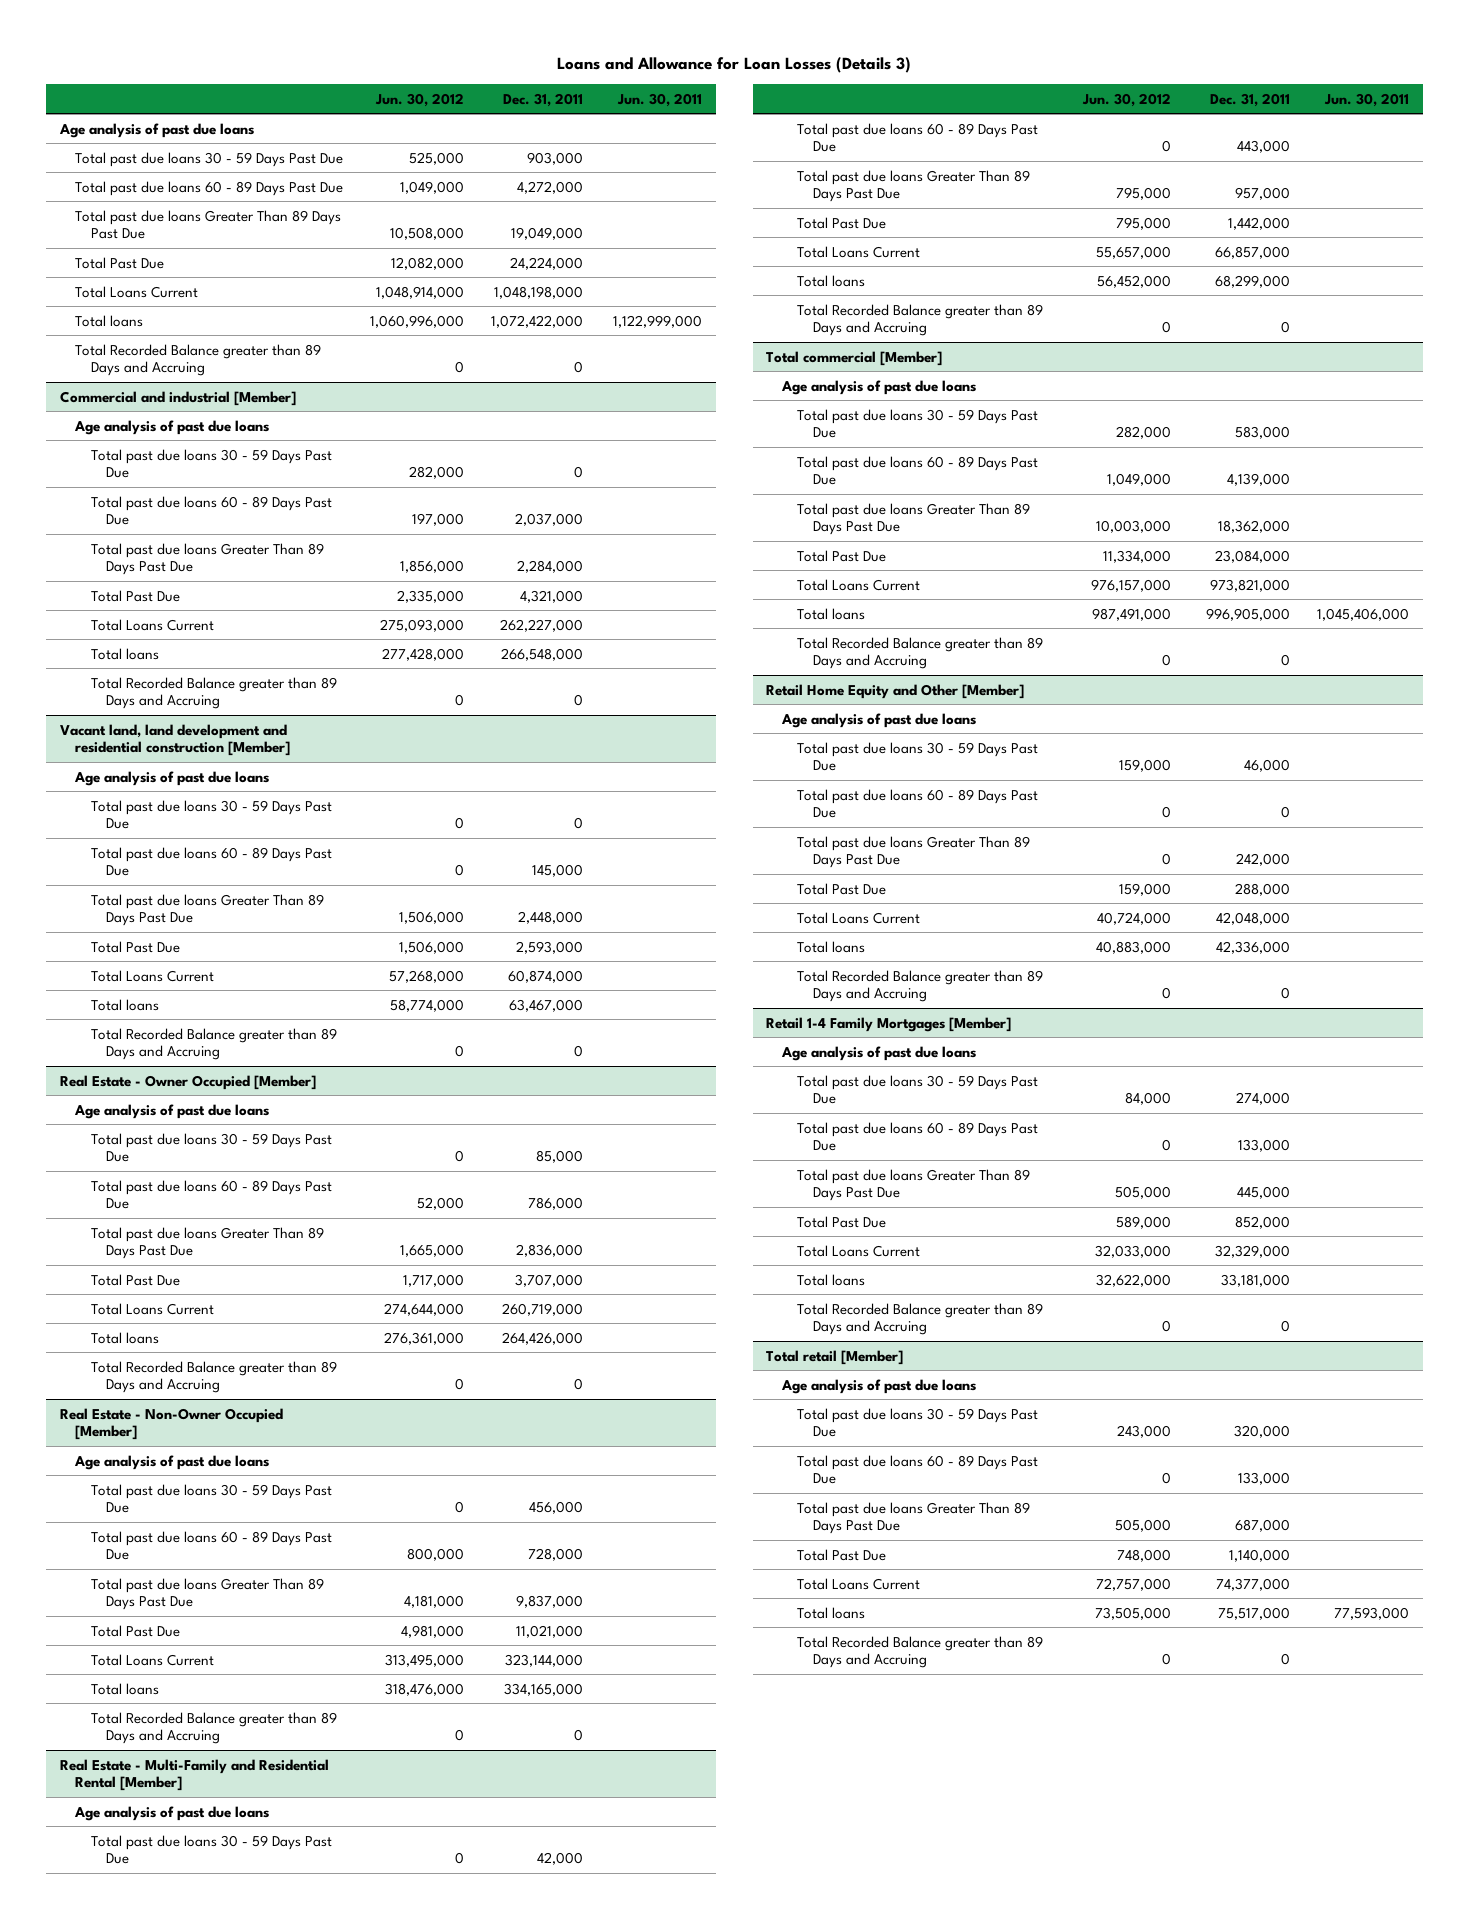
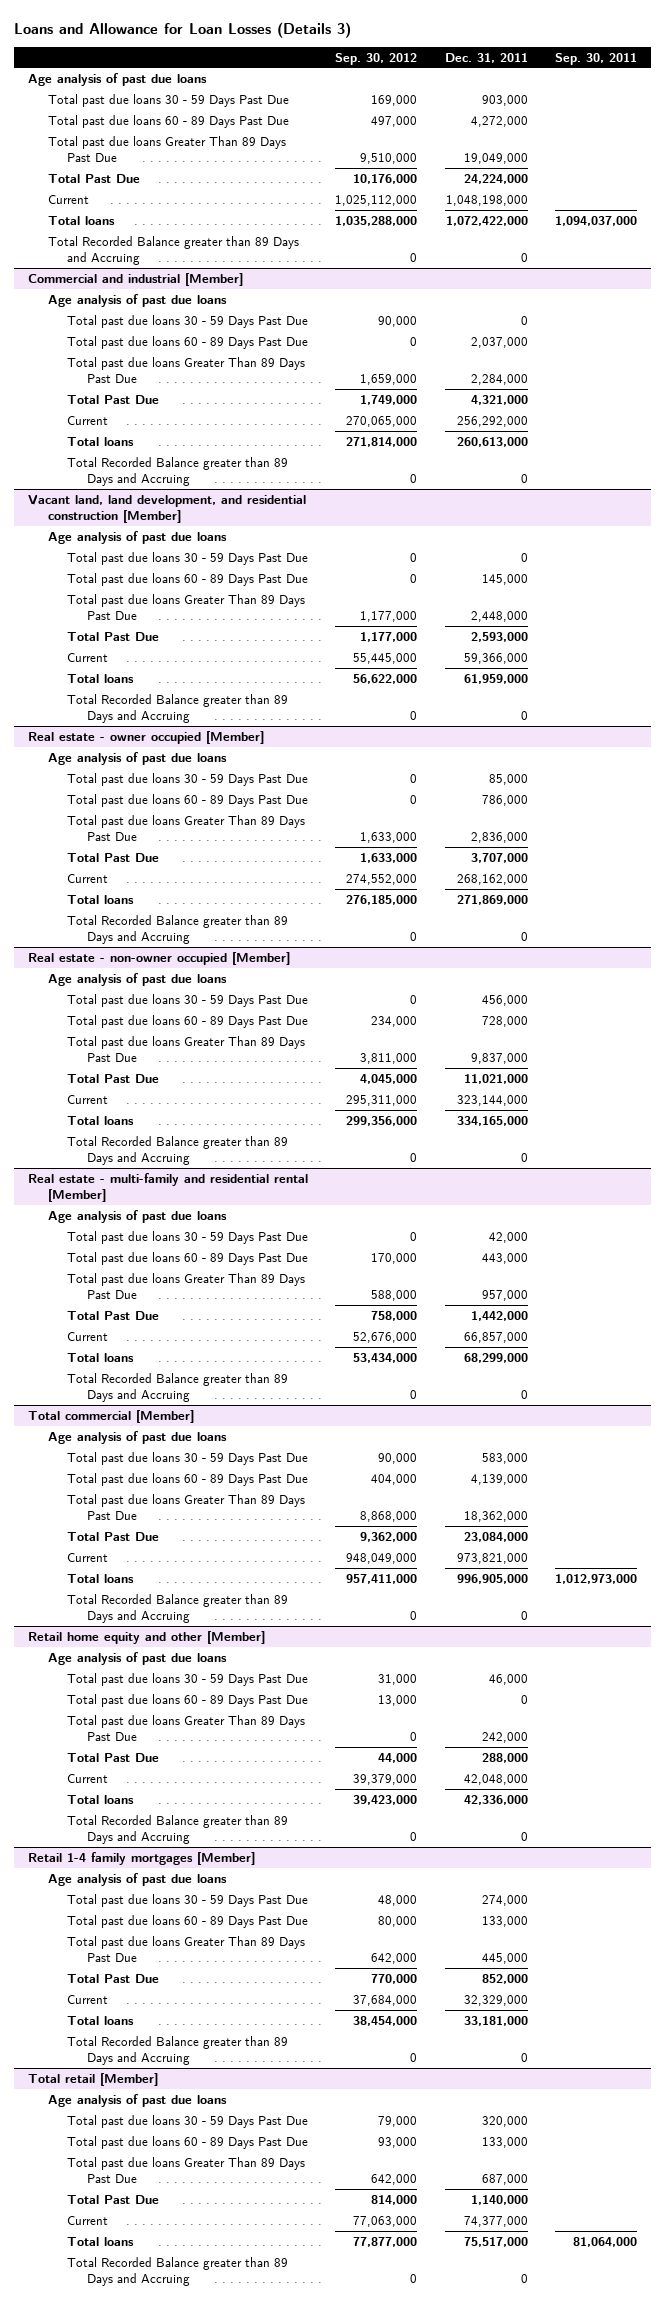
[375,92,465,107] Jun. 30, 2012 -> none
[617,92,703,107] Jun. 30, 2011 -> none
none -> [335,52,418,65] Sep. 30, 2012
none -> [554,52,637,65] Sep. 30, 2011
[75,285,199,298] Total Loans Current -> [47,194,89,204] Current
[90,618,214,631] Total Loans Current -> [67,415,109,425] Current
[500,618,584,632] 262,227,000 -> [456,415,528,427] 256,292,000
[501,647,584,661] 266,548,000 -> [456,436,528,447] 260,613,000
[59,723,291,757] Vacant land, land development and residential construction [Member] -> [27,494,306,523] Vacant land, land development, and residential construction [Member]
[90,969,214,982] Total Loans Current -> [67,652,109,662] Current
[508,969,584,983] 60,874,000 -> [463,652,528,664] 59,366,000
[509,998,584,1012] 63,467,000 -> [463,673,528,684] 61,959,000
[59,1074,316,1090] Real Estate - Owner Occupied [Member] -> [27,730,264,744] Real estate - owner occupied [Member]
[90,1302,214,1315] Total Loans Current -> [67,873,109,883] Current
[502,1302,584,1316] 260,719,000 -> [456,873,528,885] 268,162,000
[502,1331,584,1345] 264,426,000 -> [456,894,528,905] 271,869,000
[59,1407,283,1441] Real Estate - Non-Owner Occupied [Member] -> [27,951,290,965] Real estate - non-owner occupied [Member]
[90,1653,214,1666] Total Loans Current -> [67,1094,109,1104] Current
[59,1758,329,1792] Real Estate - Multi-Family and Residential Rental [Member] -> [27,1172,308,1202] Real estate - multi-family and residential rental [Member]
[797,245,921,258] Total Loans Current -> [67,1331,109,1341] Current
[797,578,921,591] Total Loans Current -> [67,1552,109,1562] Current
[766,683,1025,699] Retail Home Equity and Other [Member] -> [27,1630,265,1644] Retail home equity and other [Member]
[797,911,921,924] Total Loans Current -> [67,1773,109,1783] Current
[766,1016,1012,1032] Retail 1-4 Family Mortgages [Member] -> [27,1851,255,1865] Retail 1-4 family mortgages [Member]
[797,1244,921,1257] Total Loans Current -> [67,1994,109,2004] Current
[797,1577,921,1590] Total Loans Current -> [67,2215,109,2225] Current

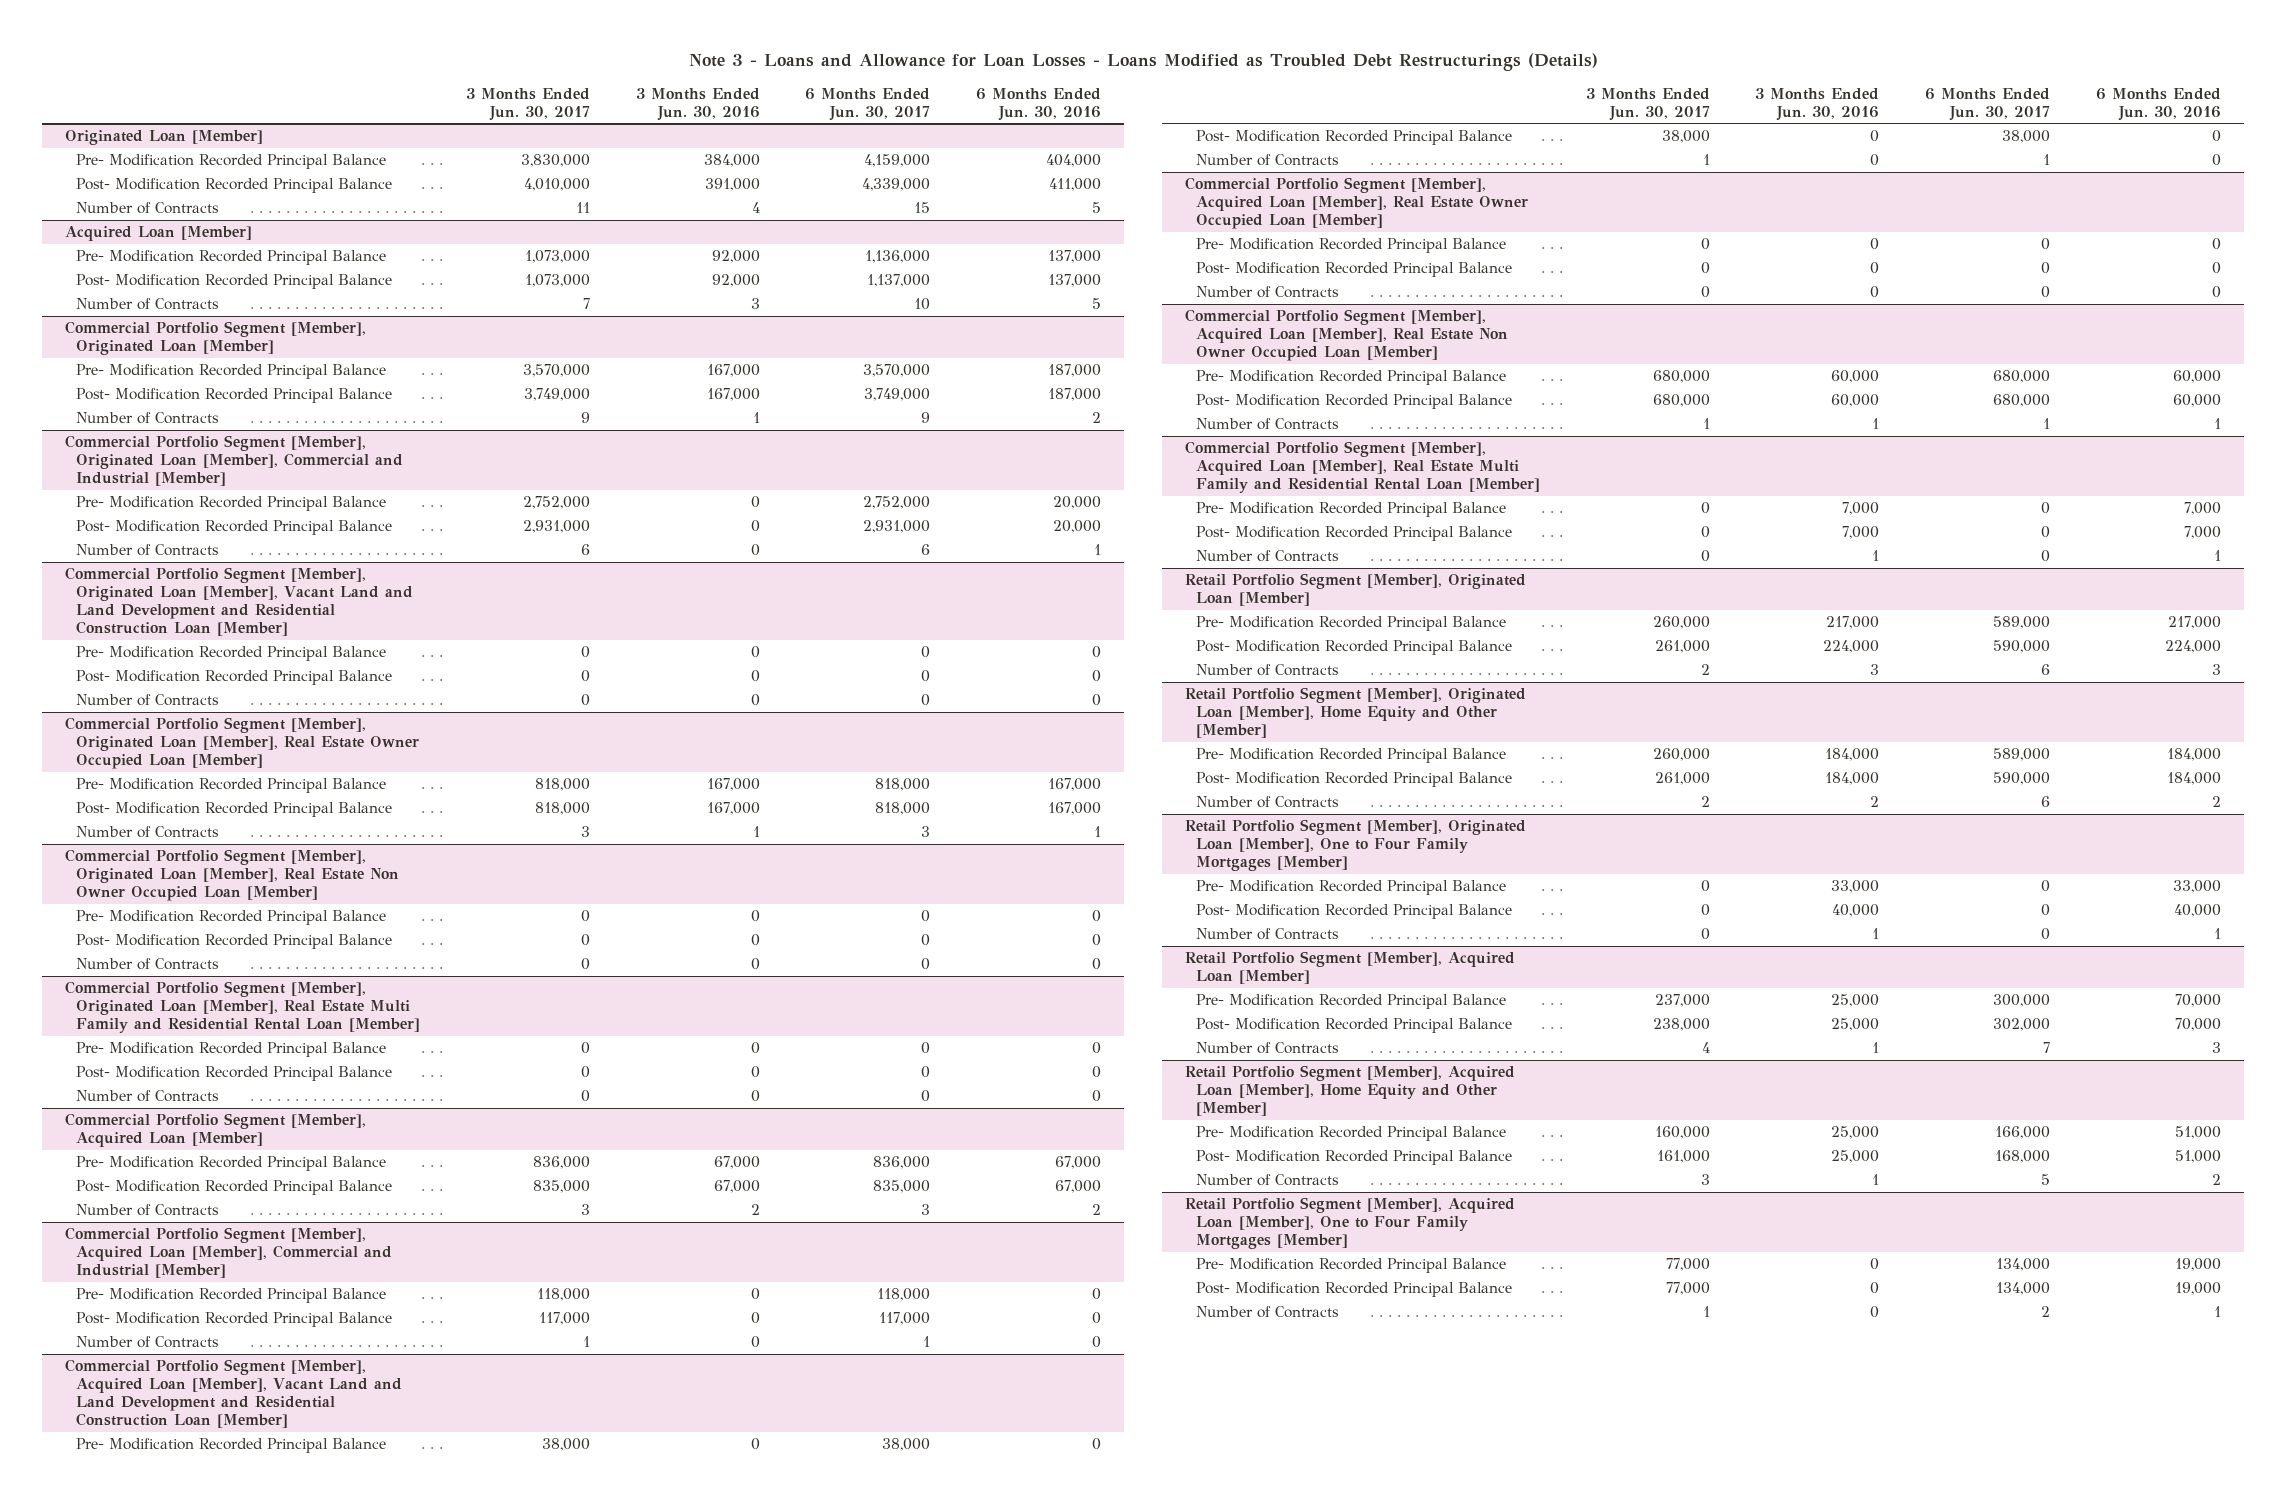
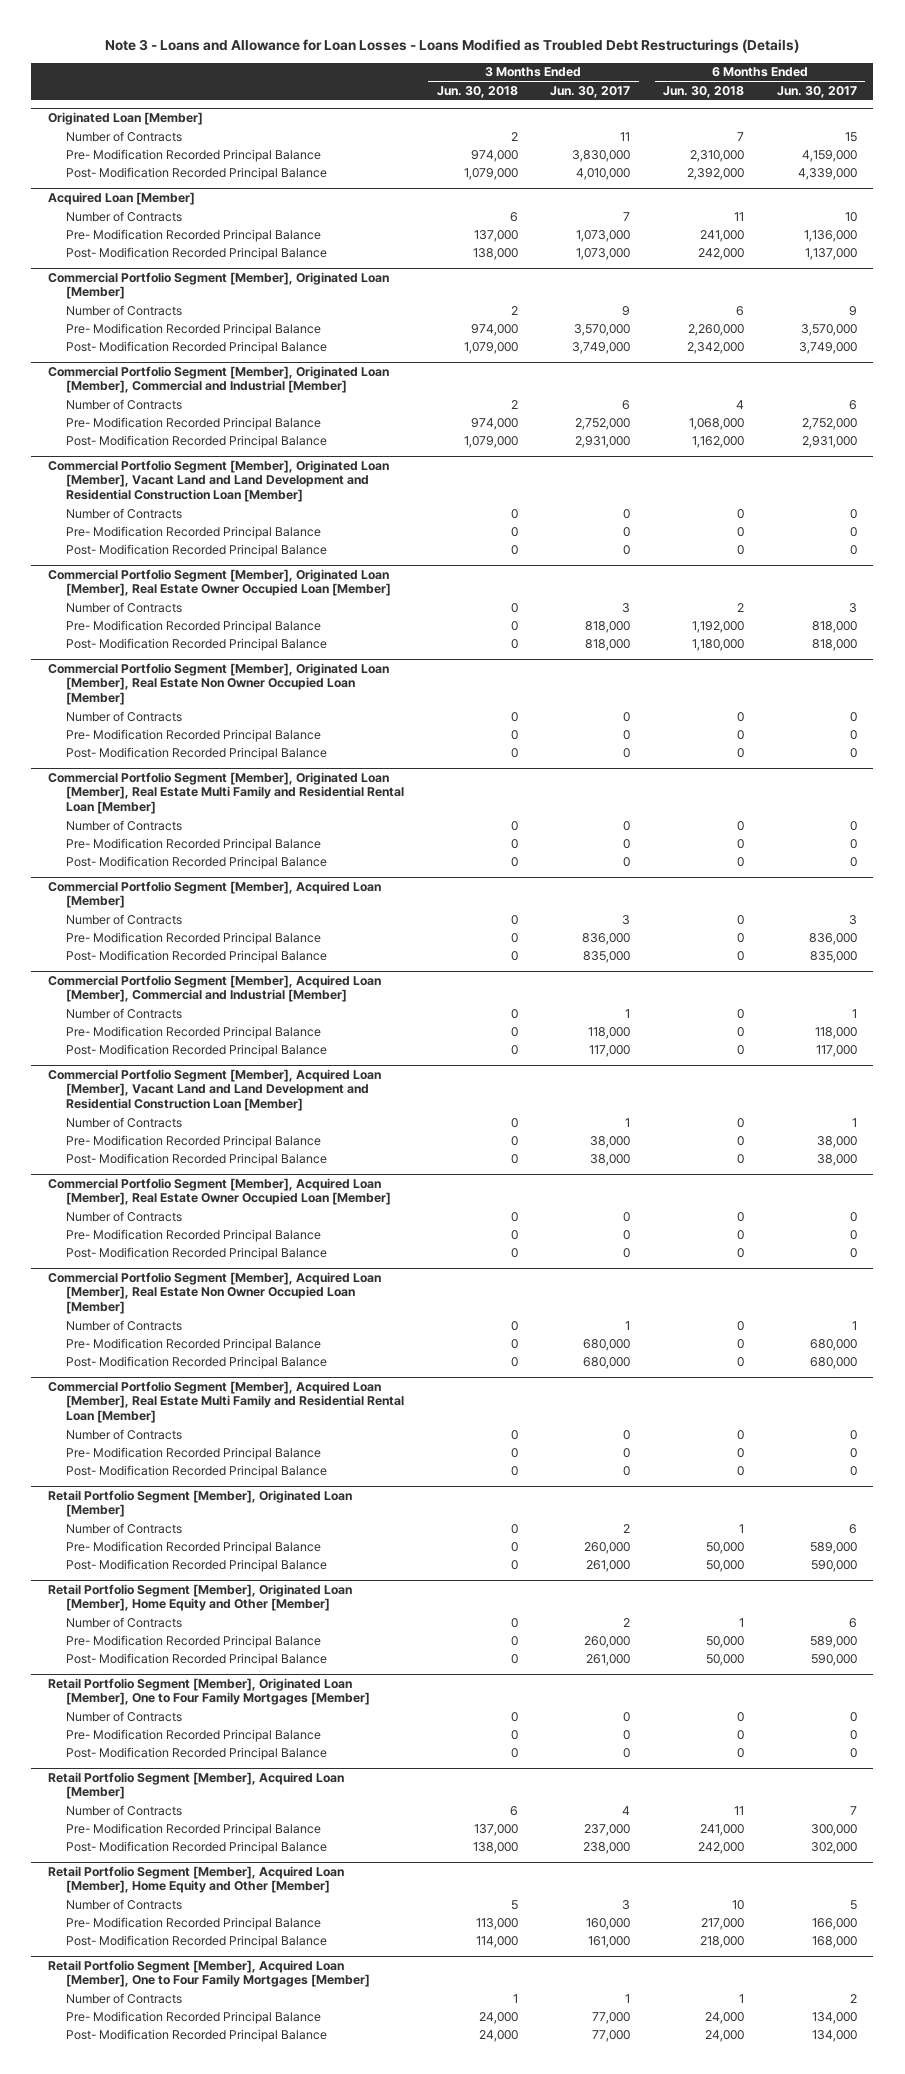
[635,87,760,121] 3 Months Ended Jun. 30, 2016 -> none
[976,87,1102,121] 6 Months Ended Jun. 30, 2016 -> none
none -> [436,85,518,98] Jun. 30, 2018
none -> [663,85,745,98] Jun. 30, 2018
[76,202,220,215] Number of Contracts -> [65,130,182,142] Number of Contracts
[76,298,220,311] Number of Contracts -> [65,210,182,222] Number of Contracts
[76,412,220,425] Number of Contracts -> [65,304,182,316] Number of Contracts
[76,544,220,557] Number of Contracts -> [65,398,182,410] Number of Contracts
[76,694,220,707] Number of Contracts -> [65,507,182,519] Number of Contracts
[76,826,220,839] Number of Contracts -> [65,601,182,613] Number of Contracts
[76,958,220,971] Number of Contracts -> [65,710,182,722] Number of Contracts
[76,1090,220,1103] Number of Contracts -> [65,819,182,831] Number of Contracts
[76,1204,220,1217] Number of Contracts -> [65,913,182,925] Number of Contracts
[76,1336,220,1349] Number of Contracts -> [65,1007,182,1019] Number of Contracts
[1195,154,1339,167] Number of Contracts -> [65,1116,182,1128] Number of Contracts
[1195,286,1339,299] Number of Contracts -> [65,1210,182,1222] Number of Contracts
[1195,418,1339,431] Number of Contracts -> [65,1319,182,1331] Number of Contracts
[1195,550,1339,563] Number of Contracts -> [65,1428,182,1440] Number of Contracts
[1195,664,1339,677] Number of Contracts -> [65,1522,182,1534] Number of Contracts
[1195,796,1339,809] Number of Contracts -> [65,1616,182,1628] Number of Contracts
[1195,928,1339,941] Number of Contracts -> [65,1710,182,1722] Number of Contracts
[1195,1042,1339,1055] Number of Contracts -> [65,1804,182,1816] Number of Contracts
[1195,1174,1339,1187] Number of Contracts -> [65,1898,182,1910] Number of Contracts
[1195,1306,1339,1319] Number of Contracts -> [65,1992,182,2004] Number of Contracts

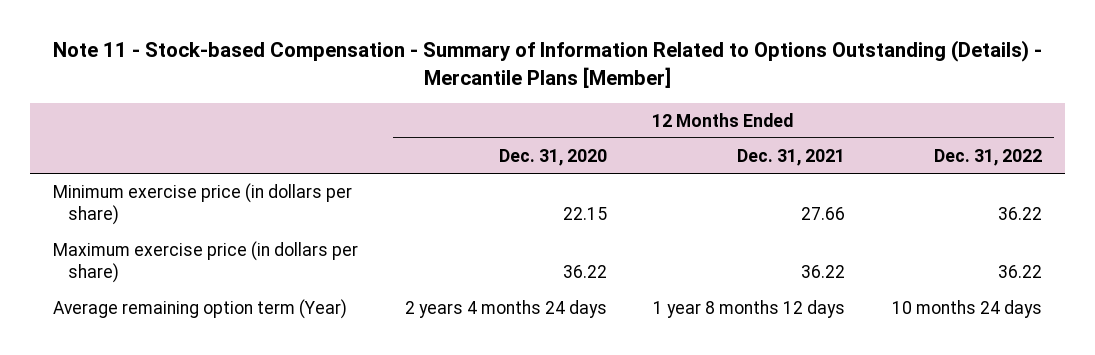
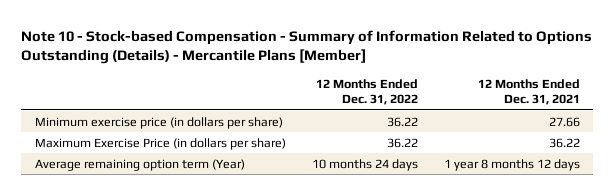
[52,40,1042,88] Note 11 - Stock-based Compensation - Summary of Information Related to Options Outstanding (Details) - Mercantile Plans [Member] -> [21,29,593,65] Note 10 - Stock-based Compensation - Summary of Information Related to Options Outstanding (Details) - Mercantile Plans [Member]
[498,148,607,166] Dec. 31, 2020 -> none
[53,240,359,284] Maximum exercise price (in dollars per share) -> [34,137,286,150] Maximum Exercise Price (in dollars per share)

